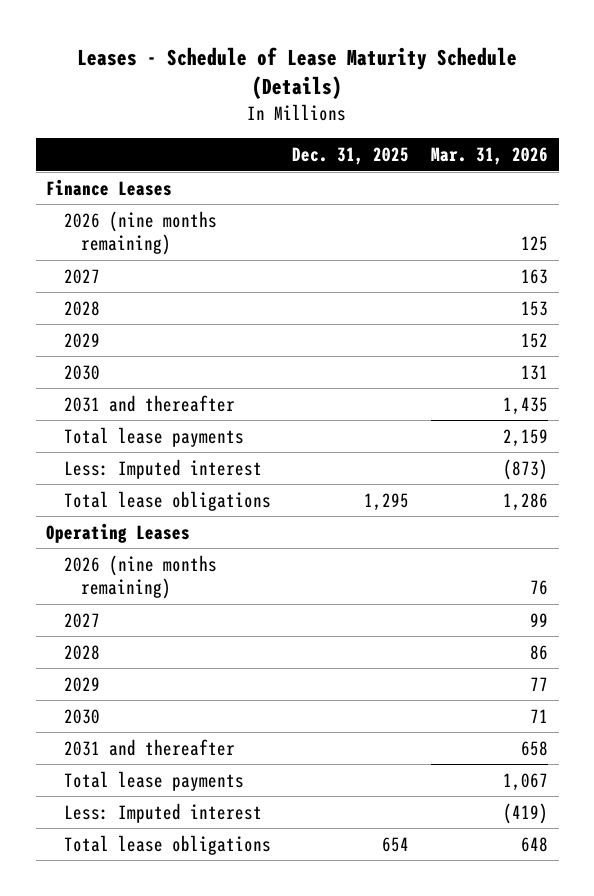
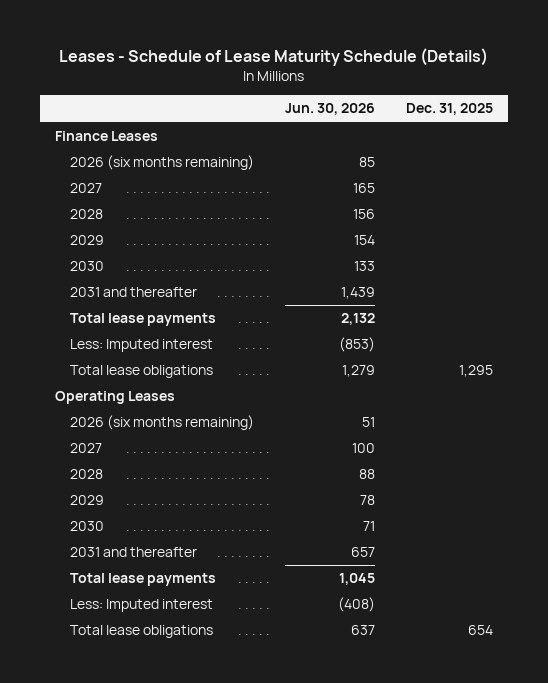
[430,147,548,166] Mar. 31, 2026 -> none
none -> [285,103,376,116] Jun. 30, 2026
[63,210,217,256] 2026 (nine months remaining) -> [70,155,255,171] 2026 (six months remaining)
[63,554,217,600] 2026 (nine months remaining) -> [70,415,255,431] 2026 (six months remaining)

